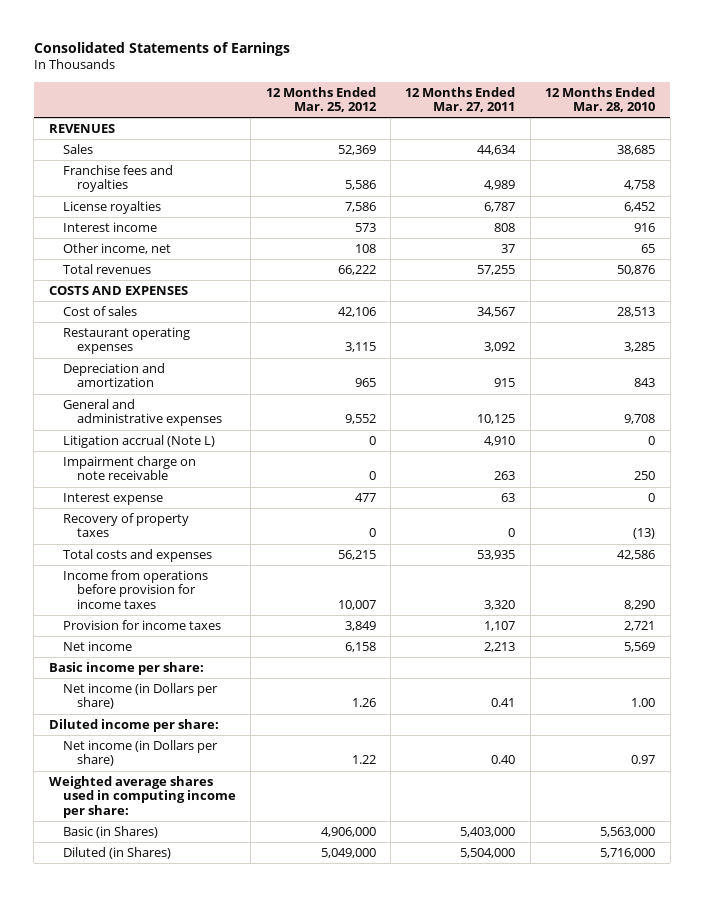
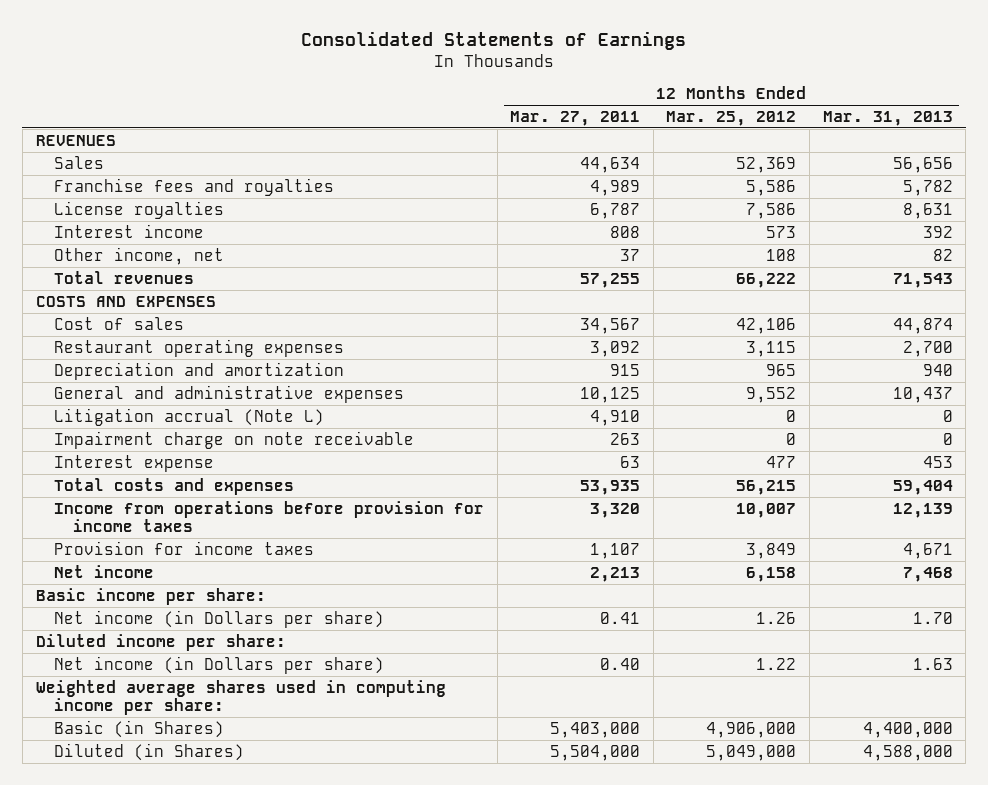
[545,86,656,112] 12 Months Ended Mar. 28, 2010 -> none
none -> [822,110,953,126] Mar. 31, 2013
[62,513,189,538] Recovery of property taxes -> none

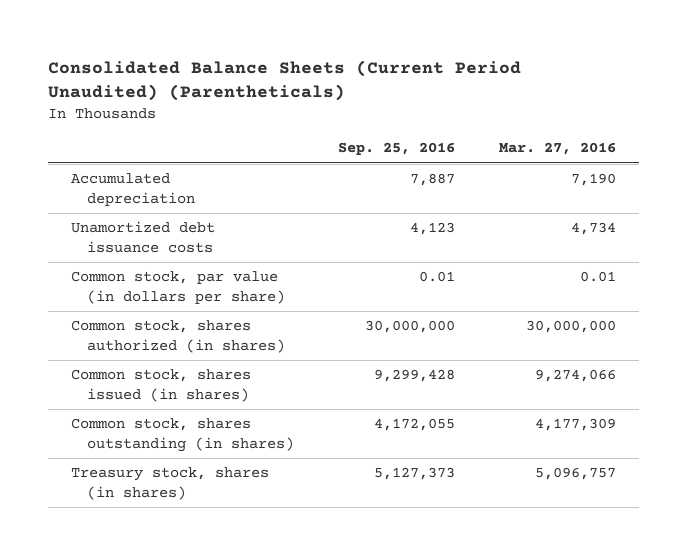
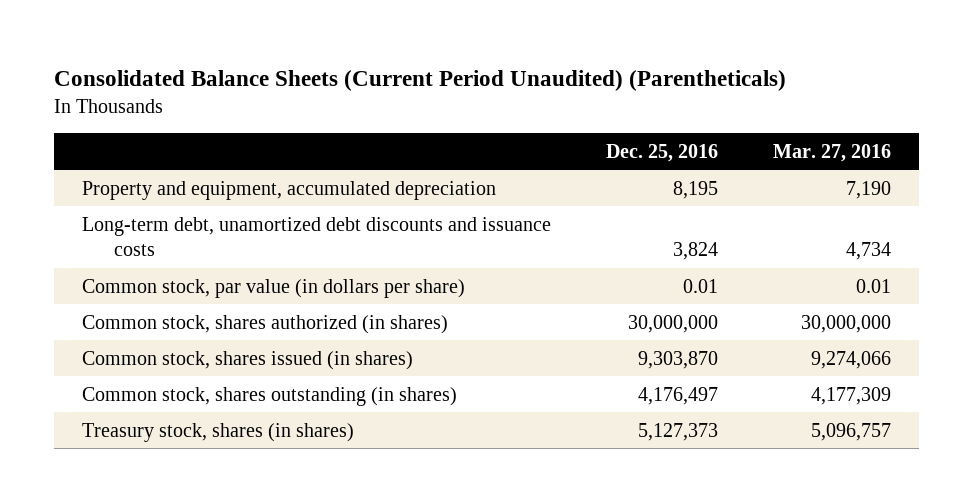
[337,142,455,156] Sep. 25, 2016 -> none
none -> [606,143,719,162] Dec. 25, 2016
[70,173,195,207] Accumulated depreciation -> [82,180,497,200] Property and equipment, accumulated depreciation
[70,221,215,254] Unamortized debt issuance costs -> [82,216,552,257] Long-term debt, unamortized debt discounts and issuance costs

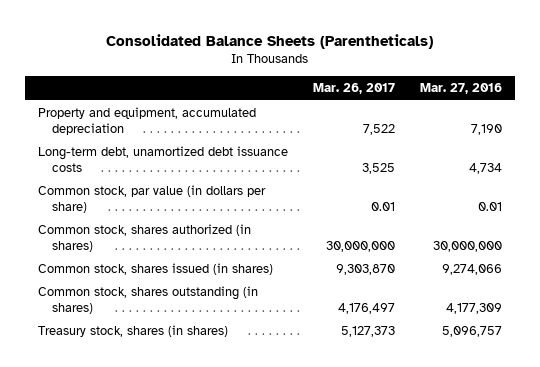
[54,69,787,91] Consolidated Balance Sheets (Current Period Unaudited) (Parentheticals) -> [105,33,433,49] Consolidated Balance Sheets (Parentheticals)
[606,143,719,162] Dec. 25, 2016 -> none
none -> [312,83,395,95] Mar. 26, 2017
[82,216,552,257] Long-term debt, unamortized debt discounts and issuance costs -> [37,146,288,173] Long-term debt, unamortized debt issuance costs

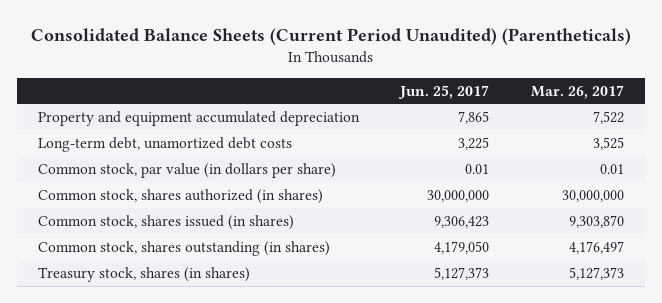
[105,33,433,49] Consolidated Balance Sheets (Parentheticals) -> [30,28,631,46] Consolidated Balance Sheets (Current Period Unaudited) (Parentheticals)
[420,83,503,95] Mar. 27, 2016 -> none
none -> [398,84,490,99] Jun. 25, 2017
[37,107,256,136] Property and equipment, accumulated depreciation -> [37,110,360,126] Property and equipment accumulated depreciation
[37,146,288,173] Long-term debt, unamortized debt issuance costs -> [37,136,292,152] Long-term debt, unamortized debt costs

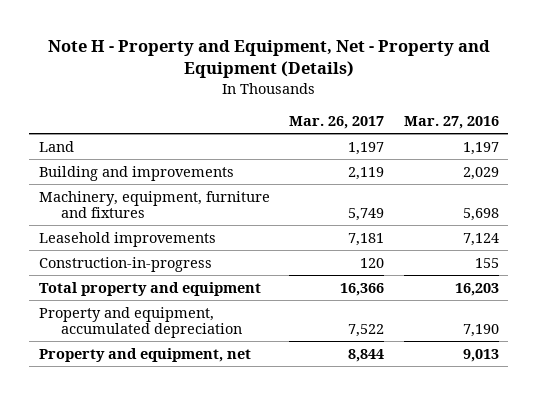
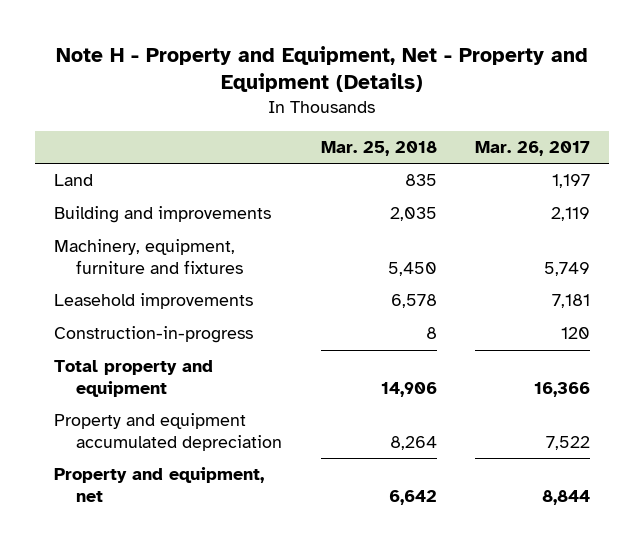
[403,115,499,129] Mar. 27, 2016 -> none
none -> [320,141,437,157] Mar. 25, 2018
[39,306,243,339] Property and equipment, accumulated depreciation -> [53,413,283,451] Property and equipment accumulated depreciation

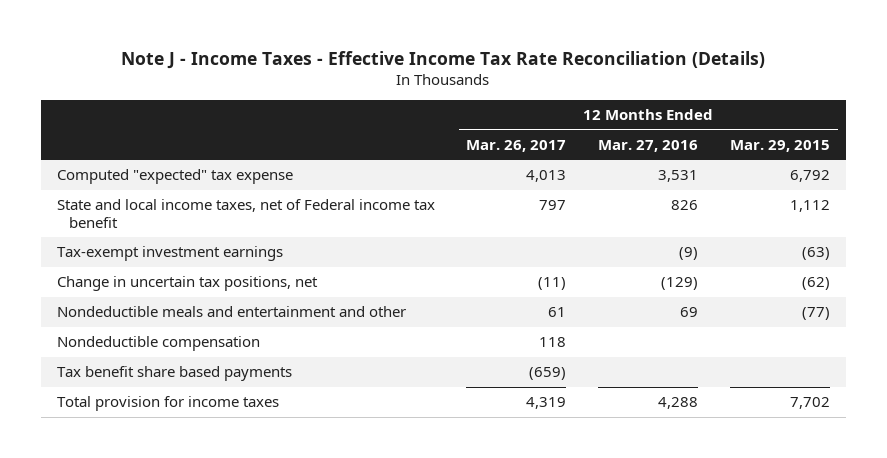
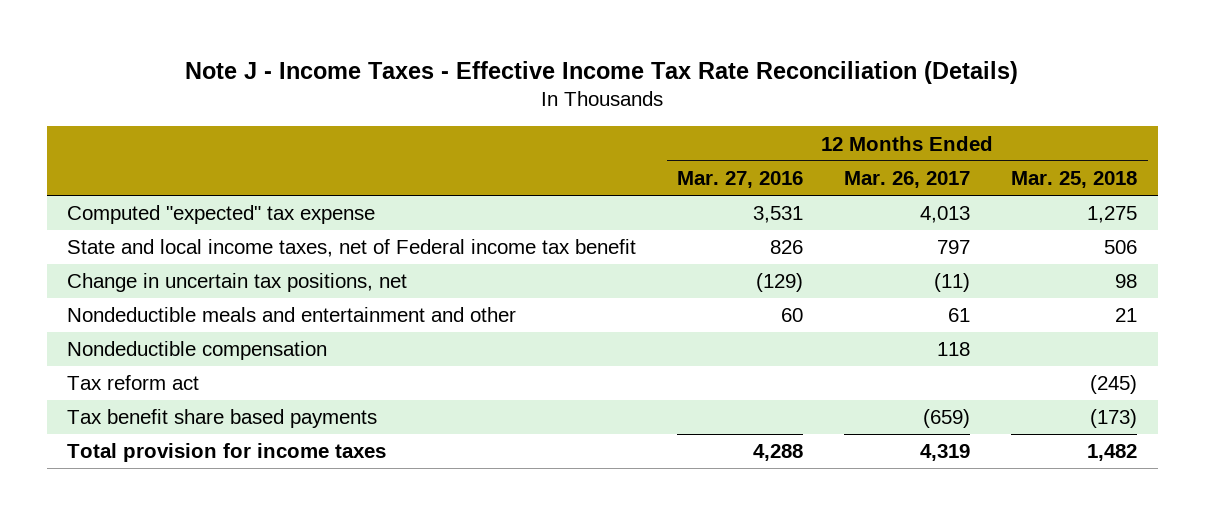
[729,139,830,152] Mar. 29, 2015 -> none
none -> [1011,171,1138,189] Mar. 25, 2018
[56,246,283,262] Tax-exempt investment earnings -> none
[680,307,699,318] 69 -> [781,308,804,323] 60
none -> [67,375,200,391] Tax reform act

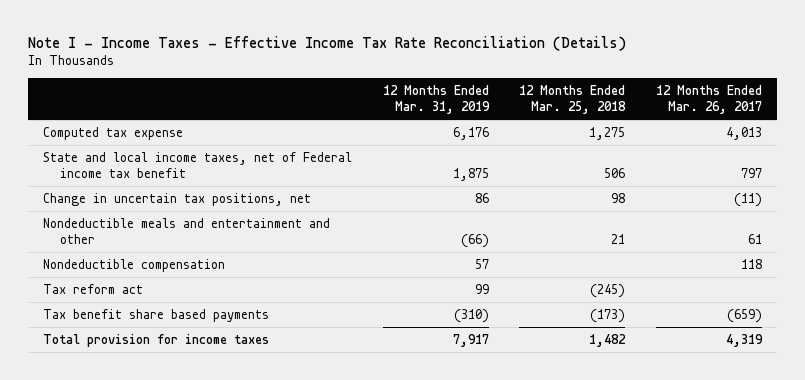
[185,60,1019,84] Note J - Income Taxes - Effective Income Tax Rate Reconciliation (Details) -> [28,36,627,52] Note I - Income Taxes - Effective Income Tax Rate Reconciliation (Details)
[677,171,804,189] Mar. 27, 2016 -> none
none -> [382,84,490,115] 12 Months Ended Mar. 31, 2019
[67,205,376,225] Computed "expected" tax expense -> [43,126,184,140] Computed tax expense

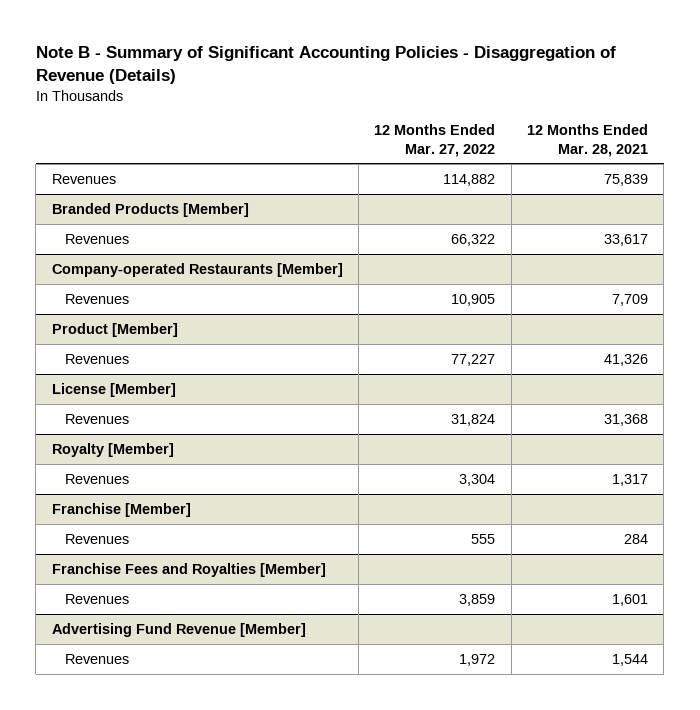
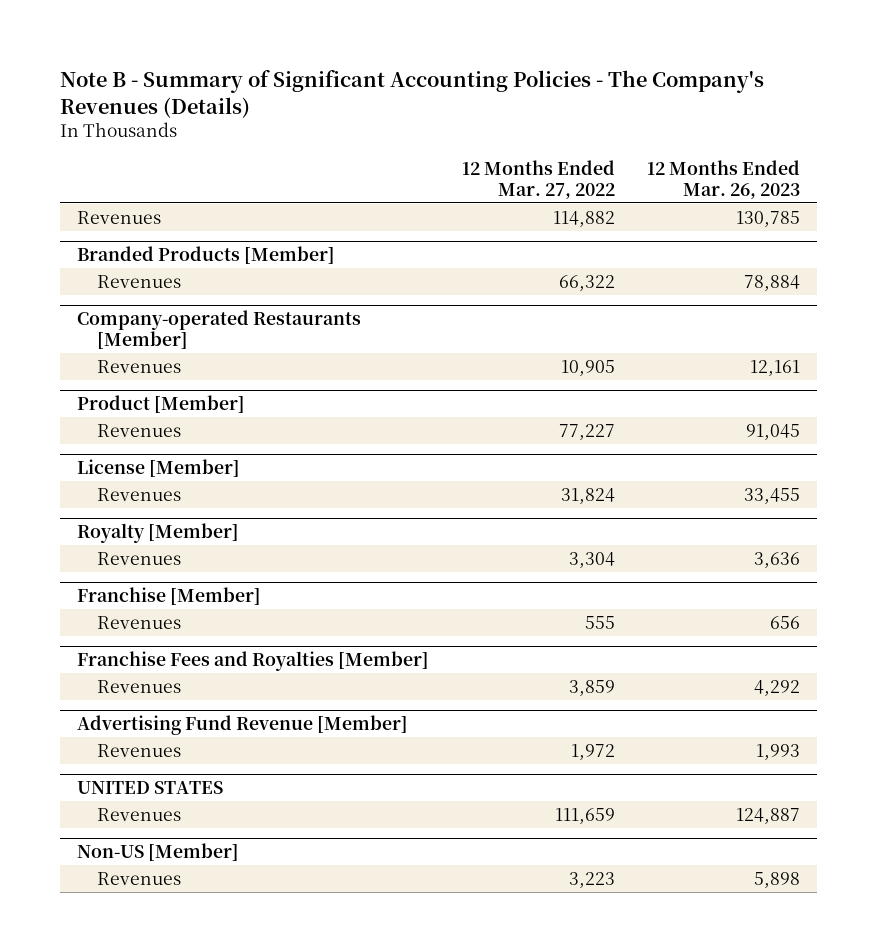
[35,46,616,85] Note B - Summary of Significant Accounting Policies - Disaggregation of Revenue (Details) -> [60,70,765,118] Note B - Summary of Significant Accounting Policies - The Company's Revenues (Details)
[526,124,648,157] 12 Months Ended Mar. 28, 2021 -> none
none -> [647,159,801,199] 12 Months Ended Mar. 26, 2023
none -> [76,781,223,795] UNITED STATES
none -> [97,807,182,821] Revenues
none -> [76,843,239,862] Non-US [Member]
none -> [97,871,182,885] Revenues

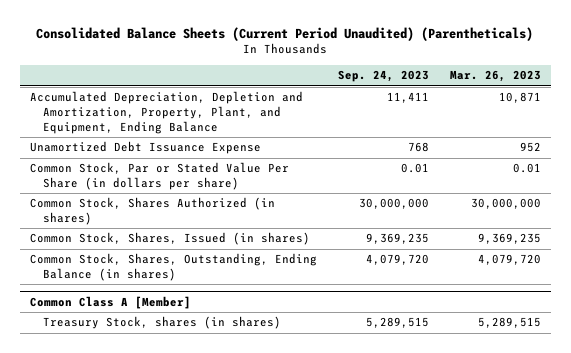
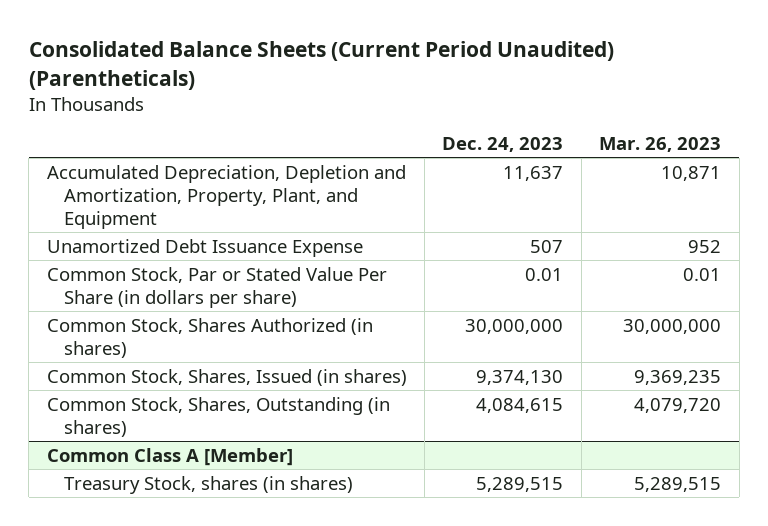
[337,70,429,83] Sep. 24, 2023 -> none
none -> [442,136,564,152] Dec. 24, 2023
[30,91,304,134] Accumulated Depreciation, Depletion and Amortization, Property, Plant, and Equipment, Ending Balance -> [46,164,406,229] Accumulated Depreciation, Depletion and Amortization, Property, Plant, and Equipment
[30,253,318,281] Common Stock, Shares, Outstanding, Ending Balance (in shares) -> [46,396,390,437] Common Stock, Shares, Outstanding (in shares)

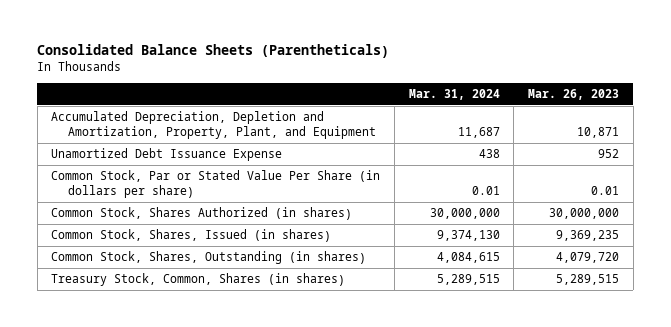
[28,41,614,90] Consolidated Balance Sheets (Current Period Unaudited) (Parentheticals) -> [37,44,390,59] Consolidated Balance Sheets (Parentheticals)
[442,136,564,152] Dec. 24, 2023 -> none
none -> [408,88,500,100] Mar. 31, 2024
[46,447,293,466] Common Class A [Member] -> none
[64,475,354,494] Treasury Stock, shares (in shares) -> [51,273,346,287] Treasury Stock, Common, Shares (in shares)

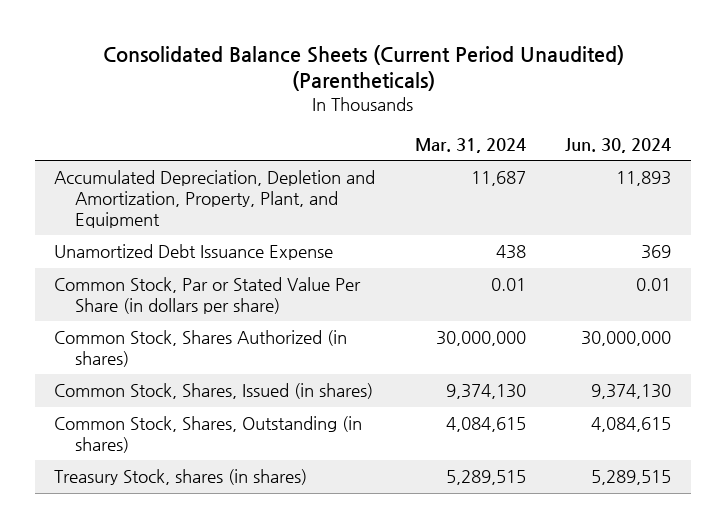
[37,44,390,59] Consolidated Balance Sheets (Parentheticals) -> [102,45,624,92] Consolidated Balance Sheets (Current Period Unaudited) (Parentheticals)
[528,88,620,100] Mar. 26, 2023 -> none
none -> [565,137,672,153] Jun. 30, 2024
[51,273,346,287] Treasury Stock, Common, Shares (in shares) -> [54,469,308,486] Treasury Stock, shares (in shares)

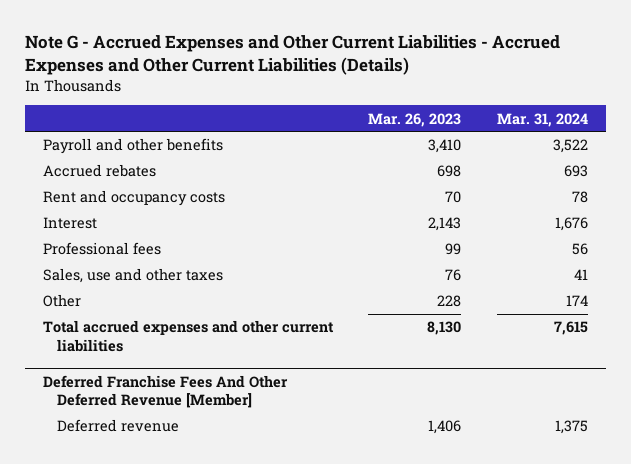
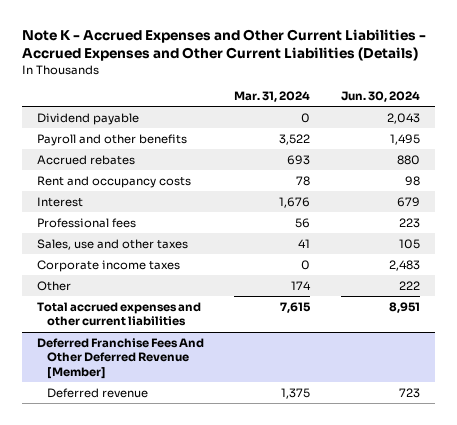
[25,34,561,75] Note G - Accrued Expenses and Other Current Liabilities - Accrued Expenses and Other Current Liabilities (Details) -> [22,29,427,61] Note K - Accrued Expenses and Other Current Liabilities - Accrued Expenses and Other Current Liabilities (Details)
[368,112,462,127] Mar. 26, 2023 -> none
none -> [340,90,420,102] Jun. 30, 2024
none -> [37,112,140,125] Dividend payable
none -> [37,259,181,272] Corporate income taxes

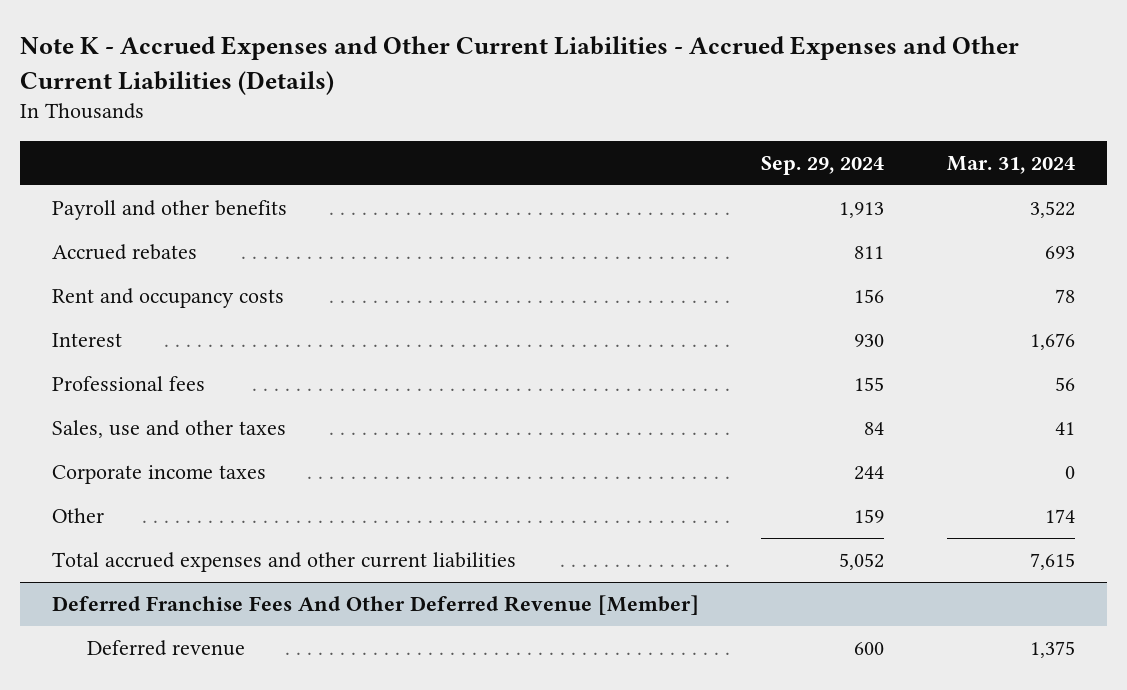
[340,90,420,102] Jun. 30, 2024 -> none
none -> [761,155,885,175] Sep. 29, 2024
[37,112,140,125] Dividend payable -> none

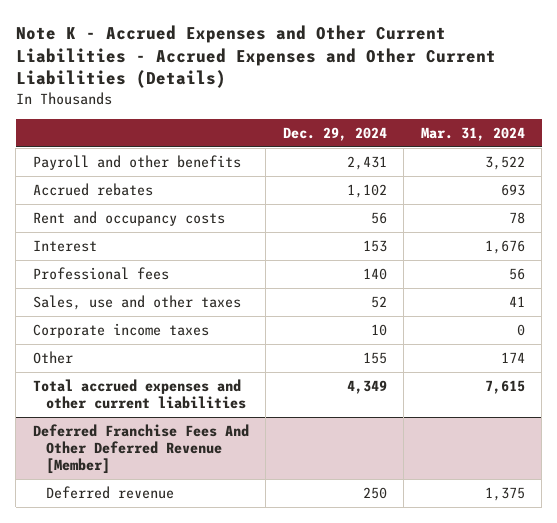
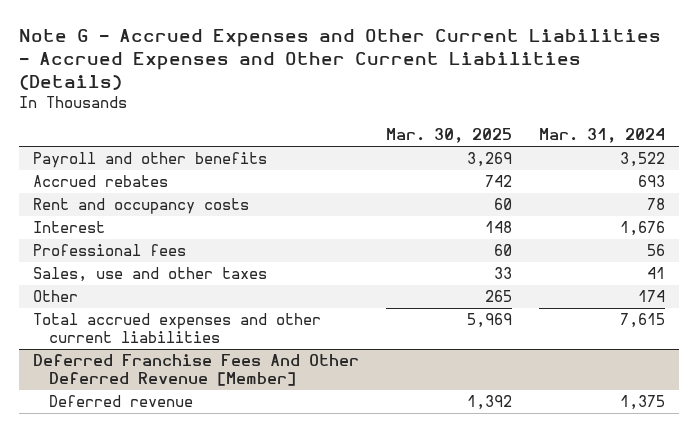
[15,24,496,89] Note K - Accrued Expenses and Other Current Liabilities - Accrued Expenses and Other Current Liabilities (Details) -> [19,29,662,91] Note G - Accrued Expenses and Other Current Liabilities - Accrued Expenses and Other Current Liabilities (Details)
[282,127,387,142] Dec. 29, 2024 -> none
none -> [386,128,513,144] Mar. 30, 2025
[32,322,209,338] Corporate income taxes -> none

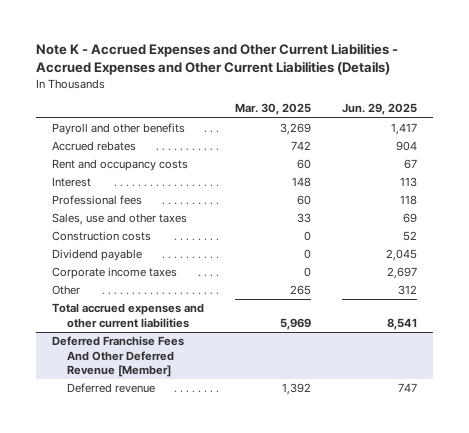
[19,29,662,91] Note G - Accrued Expenses and Other Current Liabilities - Accrued Expenses and Other Current Liabilities (Details) -> [36,43,399,75] Note K - Accrued Expenses and Other Current Liabilities - Accrued Expenses and Other Current Liabilities (Details)
[539,128,666,144] Mar. 31, 2024 -> none
none -> [342,103,418,116] Jun. 29, 2025
none -> [51,231,151,242] Construction costs
none -> [51,249,142,262] Dividend payable
none -> [51,267,177,280] Corporate income taxes

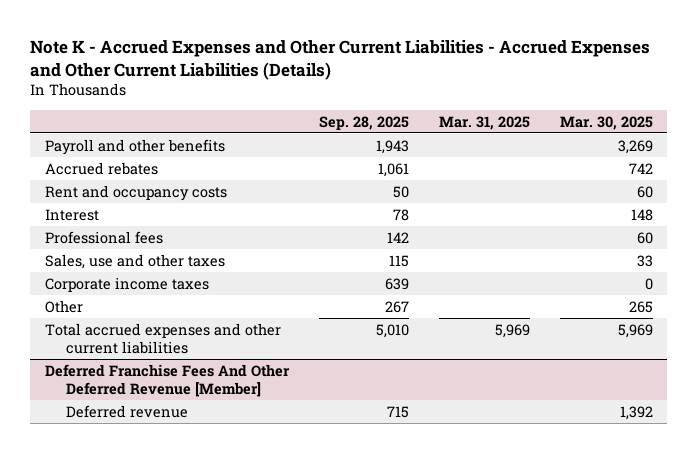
[342,103,418,116] Jun. 29, 2025 -> none
none -> [318,115,409,130] Sep. 28, 2025
none -> [438,115,530,130] Mar. 31, 2025
[51,231,151,242] Construction costs -> none
[51,249,142,262] Dividend payable -> none

